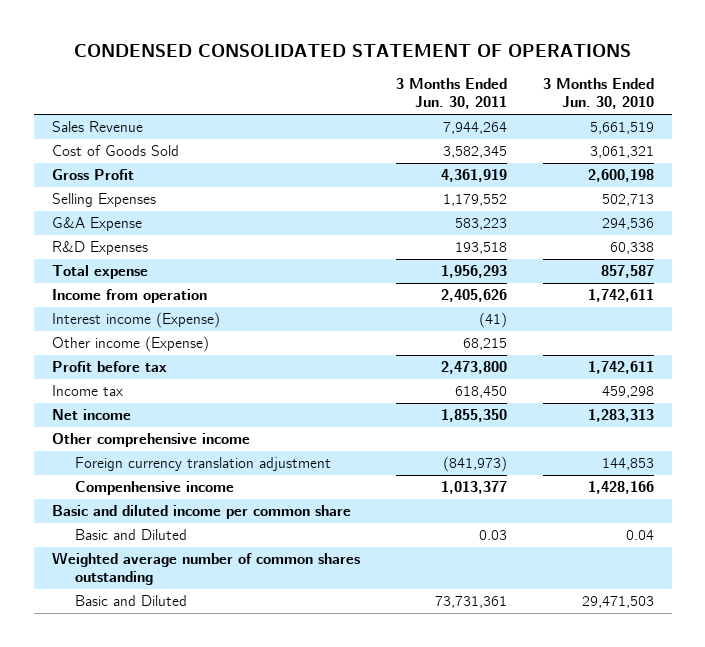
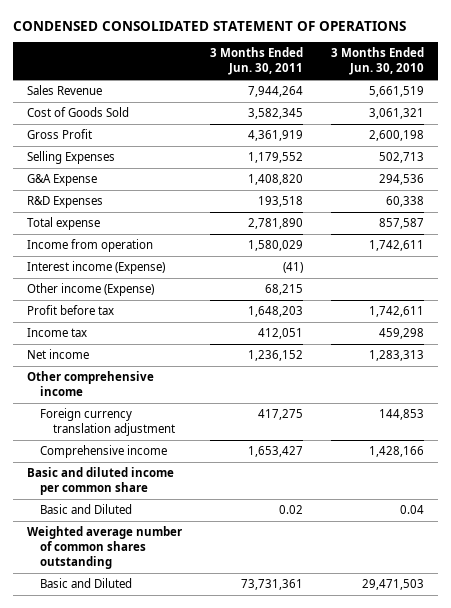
[454,218,507,231] 583,223 -> [247,173,303,185] 1,408,820
[440,265,507,279] 1,956,293 -> [247,217,303,229] 2,781,890
[440,289,507,303] 2,405,626 -> [247,239,303,251] 1,580,029
[440,361,507,375] 2,473,800 -> [247,305,303,317] 1,648,203
[454,386,507,399] 618,450 -> [257,327,303,339] 412,051
[440,409,507,423] 1,855,350 -> [247,349,303,361] 1,236,152
[442,456,507,473] (841,973) -> [257,408,303,420] 417,275
[74,481,234,496] Compenhensive income -> [40,444,168,458] Comprehensive income
[440,481,507,495] 1,013,377 -> [247,445,303,457] 1,653,427
[478,530,507,541] 0.03 -> [278,504,303,514] 0.02

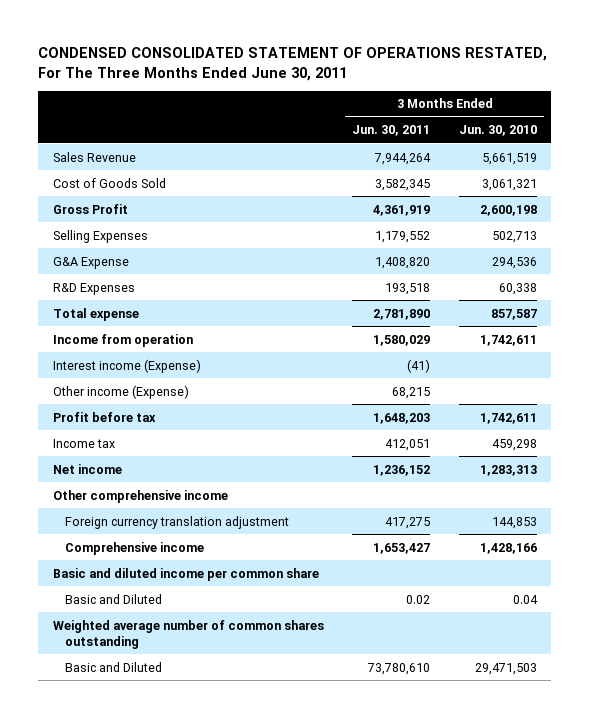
[12,20,406,31] CONDENSED CONSOLIDATED STATEMENT OF OPERATIONS -> [38,47,548,81] CONDENSED CONSOLIDATED STATEMENT OF OPERATIONS RESTATED, For The Three Months Ended June 30, 2011
[240,578,303,590] 73,731,361 -> [367,662,431,675] 73,780,610

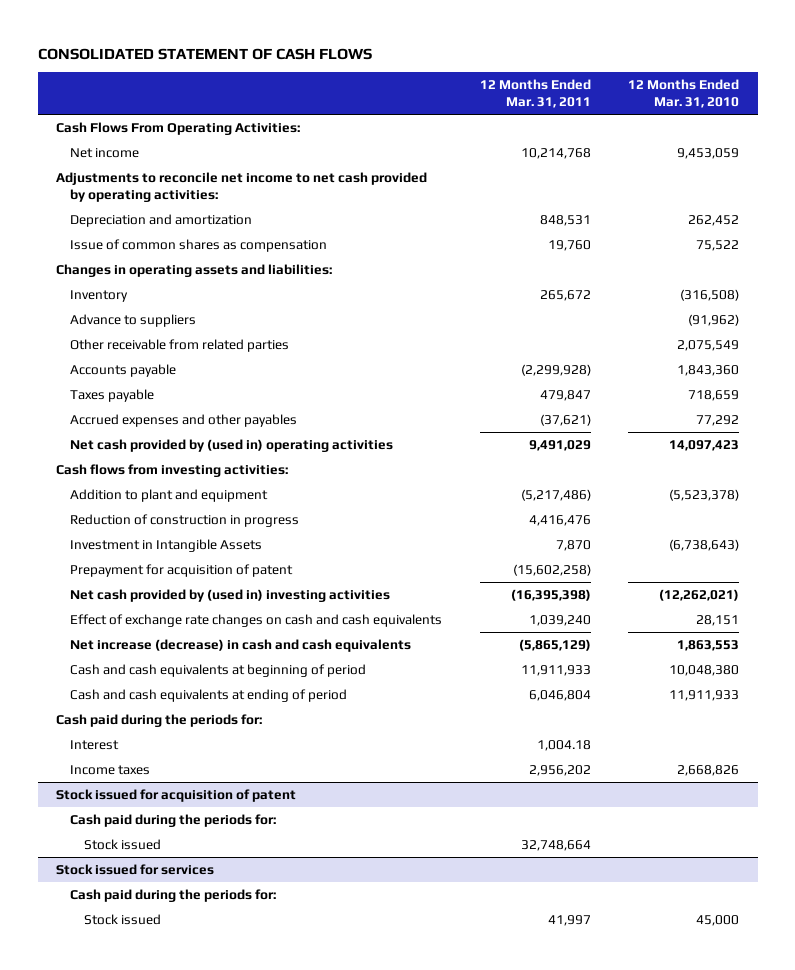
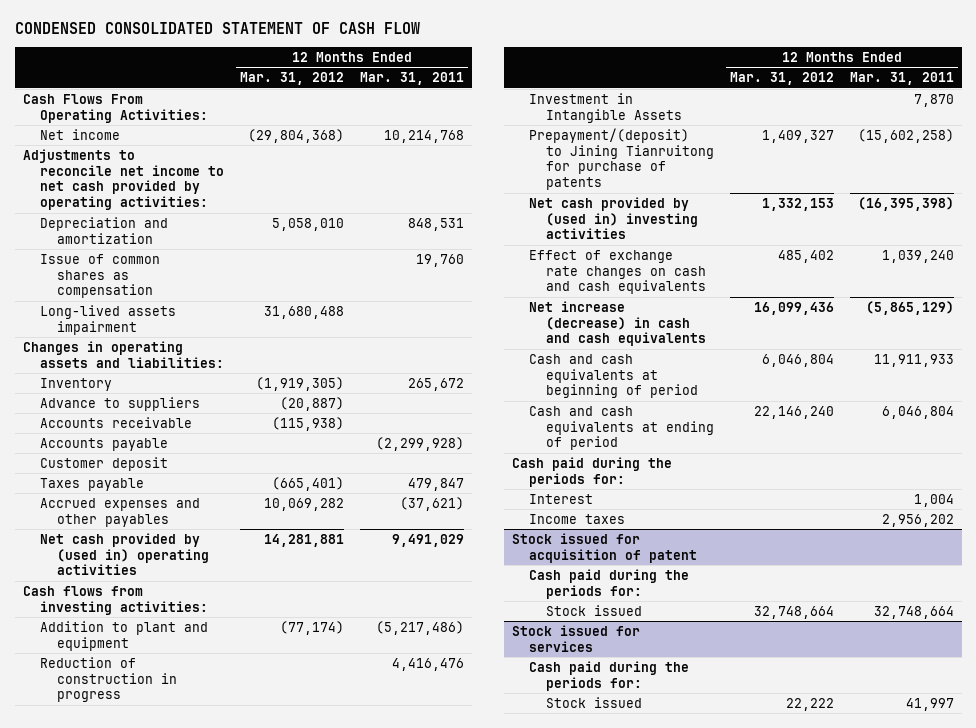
[37,47,372,60] CONSOLIDATED STATEMENT OF CASH FLOWS -> [14,22,420,35] CONDENSED CONSOLIDATED STATEMENT OF CASH FLOW
[627,78,739,108] 12 Months Ended Mar. 31, 2010 -> none
none -> [240,72,345,86] Mar. 31, 2012
none -> [39,304,176,335] Long-lived assets impairment
[70,338,290,352] Other receivable from related parties -> none
none -> [39,416,192,428] Accounts receivable
none -> [39,456,168,471] Customer deposit
[70,563,294,577] Prepayment for acquisition of patent -> [529,127,714,191] Prepayment/(deposit) to Jining Tianruitong for purchase of patents
[536,739,591,751] 1,004.18 -> [913,493,954,507] 1,004

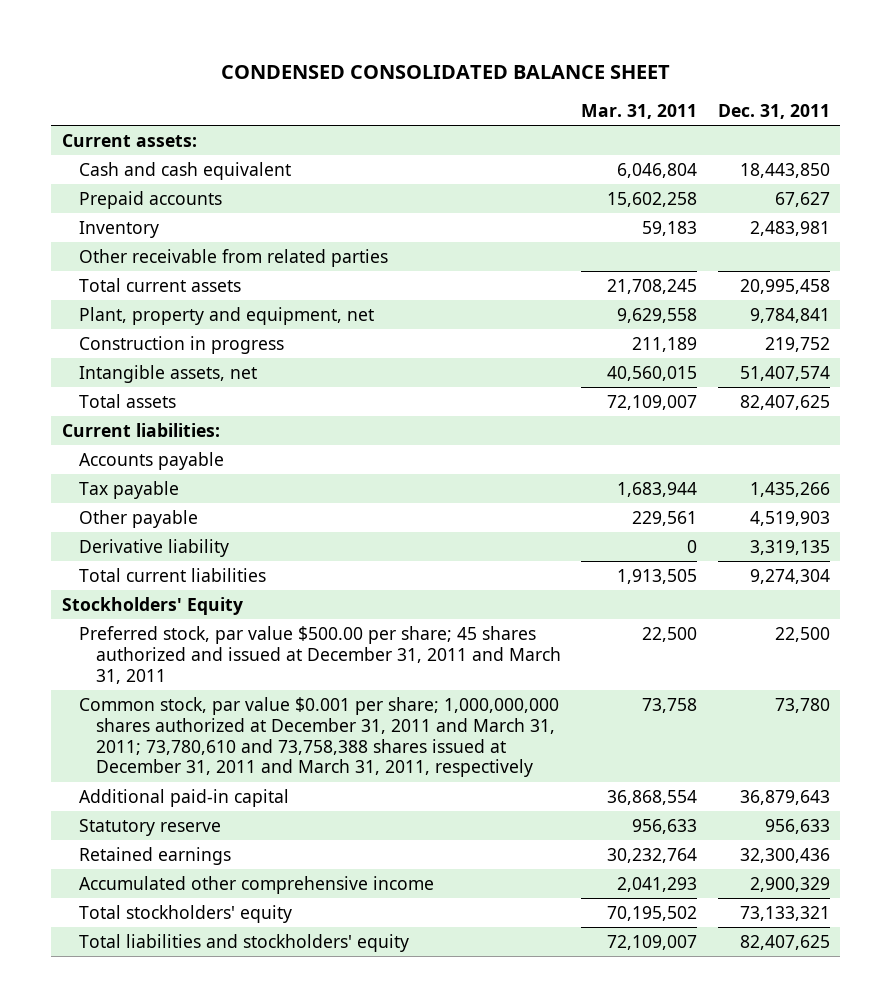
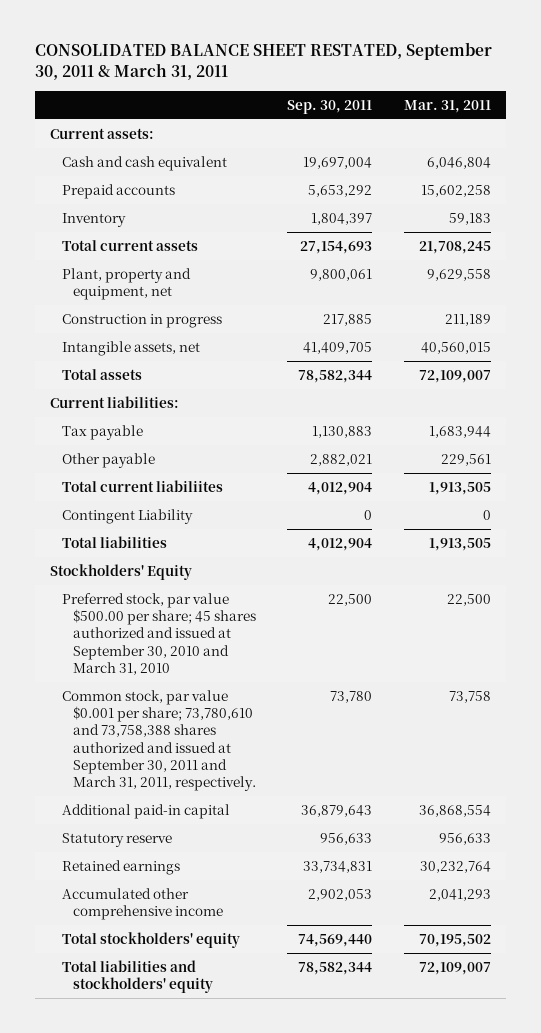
[220,64,670,79] CONDENSED CONSOLIDATED BALANCE SHEET -> [34,41,492,81] CONSOLIDATED BALANCE SHEET RESTATED, September 30, 2011 & March 31, 2011
[717,104,830,120] Dec. 31, 2011 -> none
none -> [287,99,373,114] Sep. 30, 2011
[78,248,388,267] Other receivable from related parties -> none
[78,451,224,470] Accounts payable -> none
[78,538,229,557] Derivative liability -> none
[78,567,266,582] Total current liabilities -> [61,479,223,492] Total current liabiliites
none -> [61,508,193,524] Contingent Liability
none -> [61,535,167,548] Total liabilities
[78,625,561,684] Preferred stock, par value $500.00 per share; 45 shares authorized and issued at December 31, 2011 and March 31, 2011 -> [61,592,257,675] Preferred stock, par value $500.00 per share; 45 shares authorized and issued at September 30, 2010 and March 31, 2010
[78,696,559,778] Common stock, par value $0.001 per share; 1,000,000,000 shares authorized at December 31, 2011 and March 31, 2011; 73,780,610 and 73,758,388 shares issued at December 31, 2011 and March 31, 2011, respectively -> [61,689,257,792] Common stock, par value $0.001 per share; 73,780,610 and 73,758,388 shares authorized and issued at September 30, 2011 and March 31, 2011, respectively.

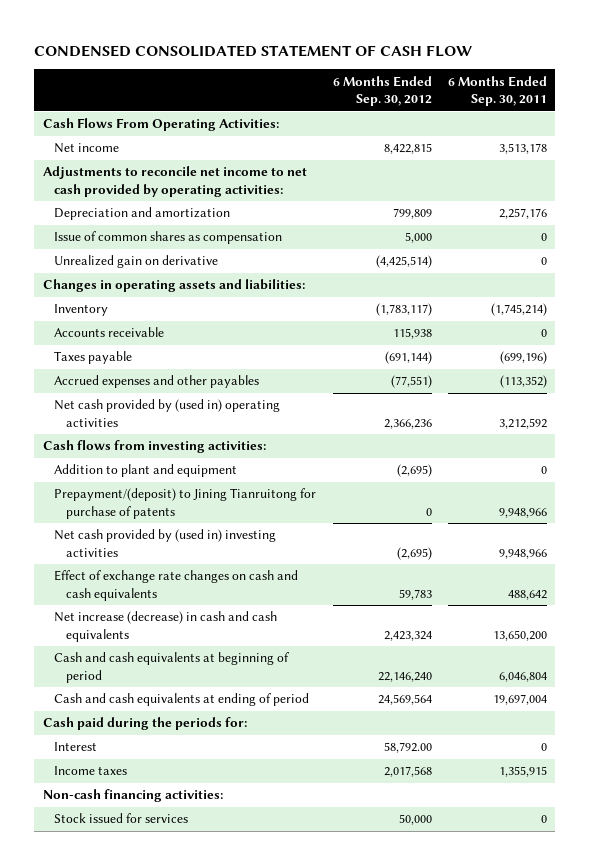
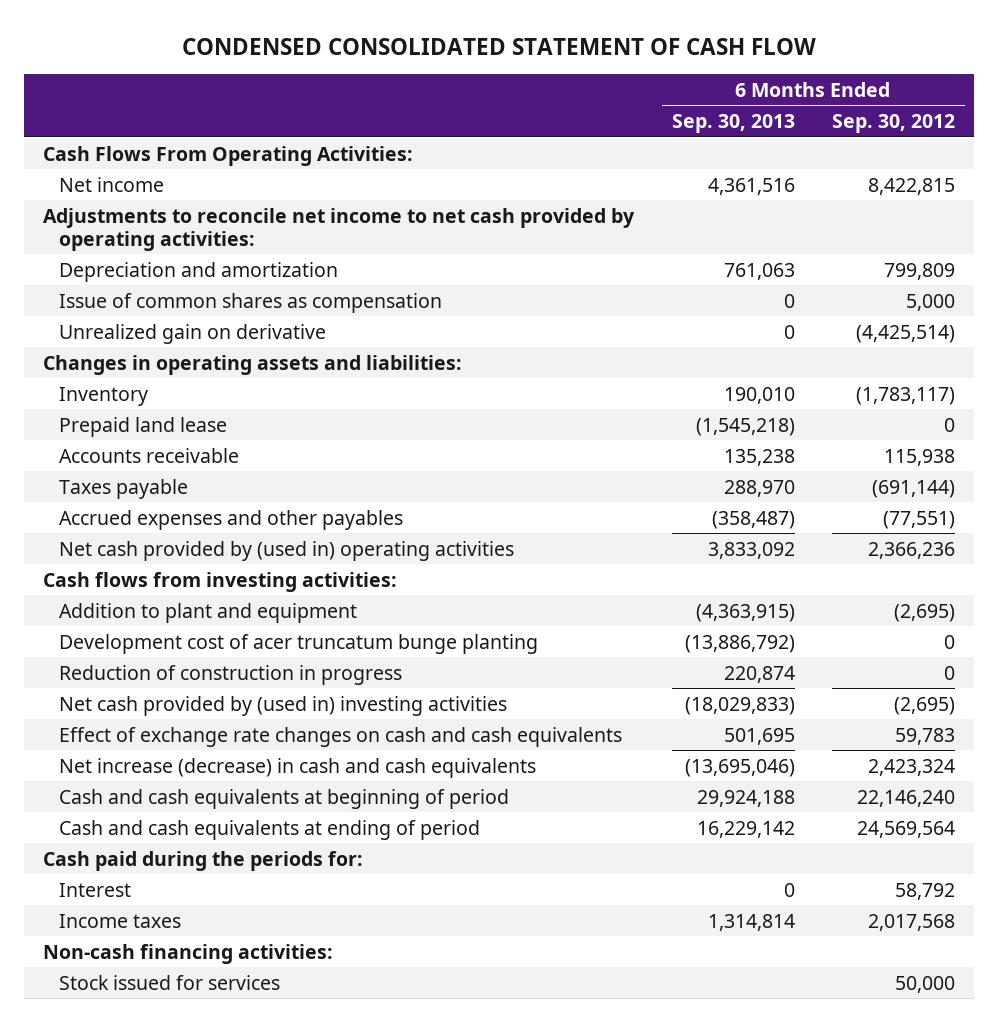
[448,75,548,107] 6 Months Ended Sep. 30, 2011 -> none
none -> [671,113,795,133] Sep. 30, 2013
none -> [59,416,228,437] Prepaid land lease
[54,488,317,519] Prepayment/(deposit) to Jining Tianruitong for purchase of patents -> none
none -> [59,633,539,654] Development cost of acer truncatum bunge planting
none -> [59,664,403,685] Reduction of construction in progress
[383,742,432,754] 58,792.00 -> [895,882,956,900] 58,792

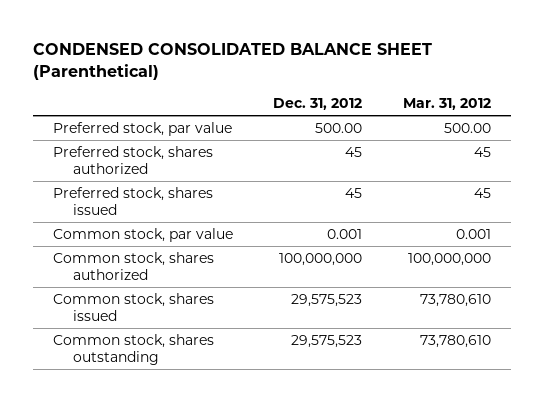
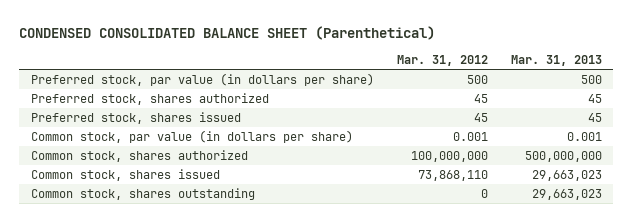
[273,97,363,110] Dec. 31, 2012 -> none
none -> [510,54,602,66] Mar. 31, 2013
[53,122,233,137] Preferred stock, par value -> [30,73,374,87] Preferred stock, par value (in dollars per share)
[443,123,491,134] 500.00 -> [466,75,488,85] 500
[53,228,234,243] Common stock, par value -> [30,130,353,144] Common stock, par value (in dollars per share)
[419,294,491,308] 73,780,610 -> [417,170,488,182] 73,868,110
[419,335,491,349] 73,780,610 -> [480,189,488,199] 0

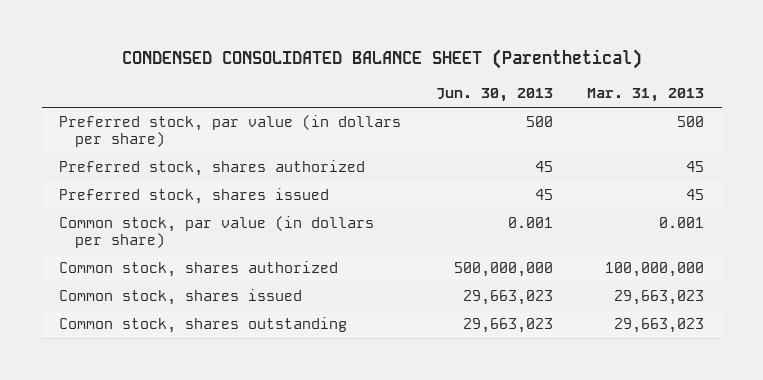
[396,54,488,66] Mar. 31, 2012 -> none
none -> [435,88,553,103] Jun. 30, 2013
[524,151,602,163] 500,000,000 -> [605,262,705,278] 100,000,000

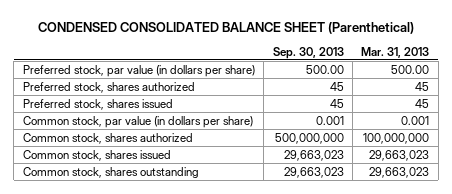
[435,88,553,103] Jun. 30, 2013 -> none
none -> [272,46,344,59] Sep. 30, 2013
[677,116,705,128] 500 -> [391,64,430,74] 500.00

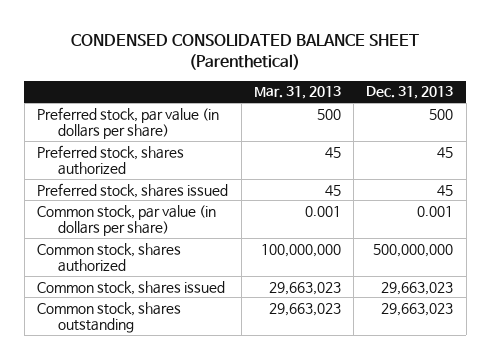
[272,46,344,59] Sep. 30, 2013 -> none
none -> [366,86,454,100] Dec. 31, 2013
[391,64,430,74] 500.00 -> [316,108,341,120] 500

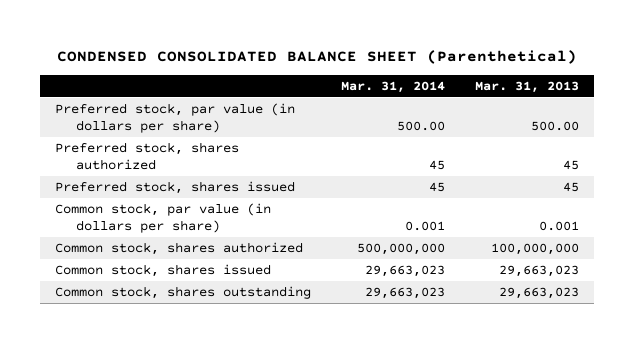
[366,86,454,100] Dec. 31, 2013 -> none
none -> [340,80,445,93] Mar. 31, 2014
[316,108,341,120] 500 -> [530,121,579,132] 500.00

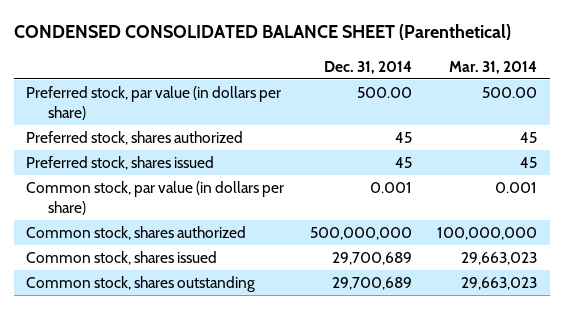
[474,80,579,93] Mar. 31, 2013 -> none
none -> [323,60,412,74] Dec. 31, 2014
[356,242,445,255] 500,000,000 -> [436,227,537,241] 100,000,000

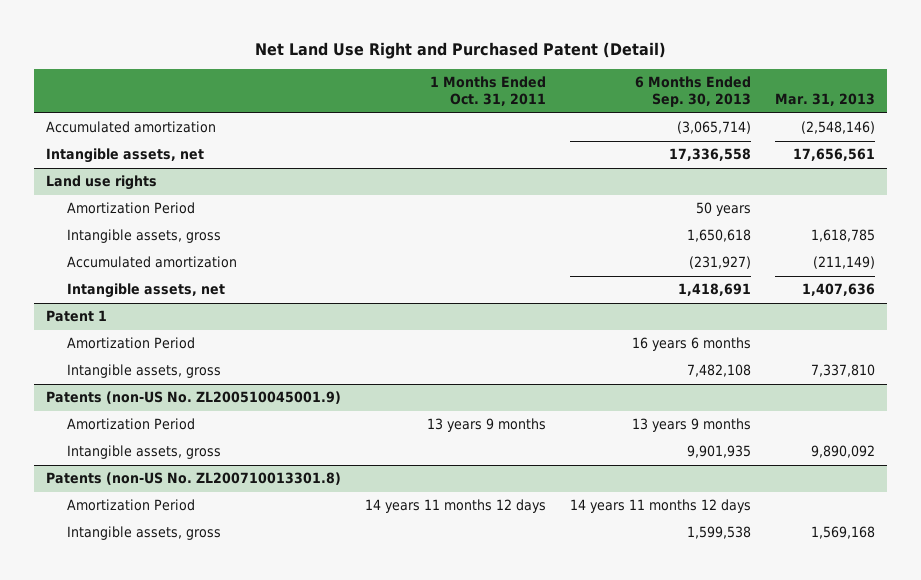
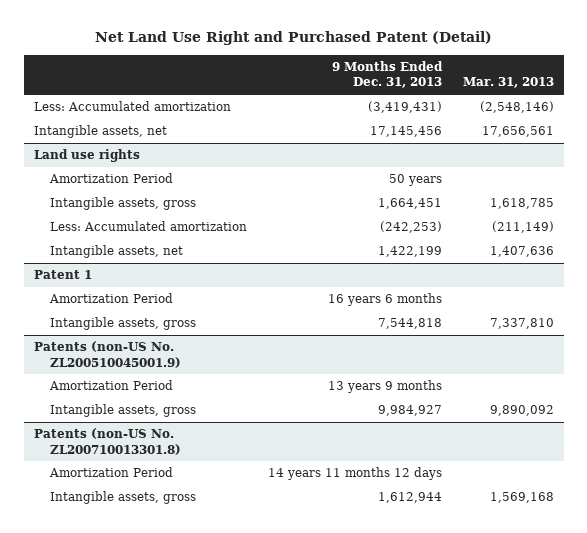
[430,76,547,106] 1 Months Ended Oct. 31, 2011 -> none
[635,76,752,107] 6 Months Ended Sep. 30, 2013 -> none
none -> [331,61,443,89] 9 Months Ended Dec. 31, 2013
[46,121,217,134] Accumulated amortization -> [33,101,231,112] Less: Accumulated amortization
[66,256,237,269] Accumulated amortization -> [50,221,248,232] Less: Accumulated amortization

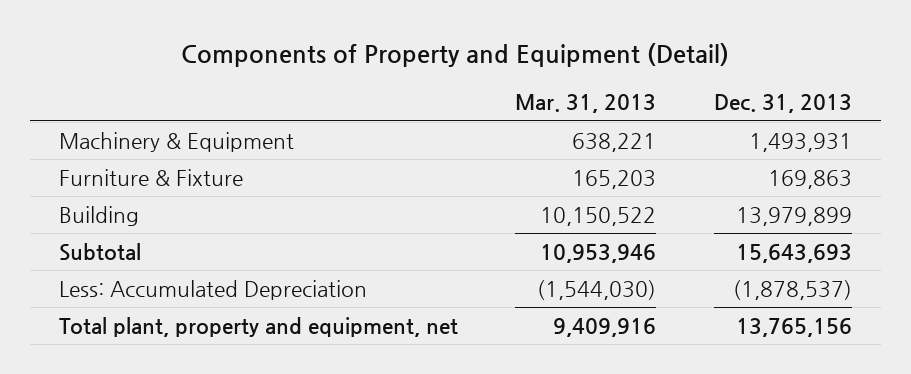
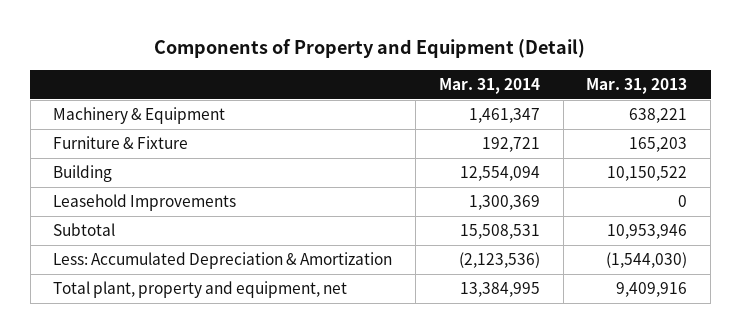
[714,94,853,114] Dec. 31, 2013 -> none
none -> [438,77,540,94] Mar. 31, 2014
none -> [53,194,237,212] Leasehold Improvements
[58,280,367,301] Less: Accumulated Depreciation -> [53,252,393,270] Less: Accumulated Depreciation & Amortization

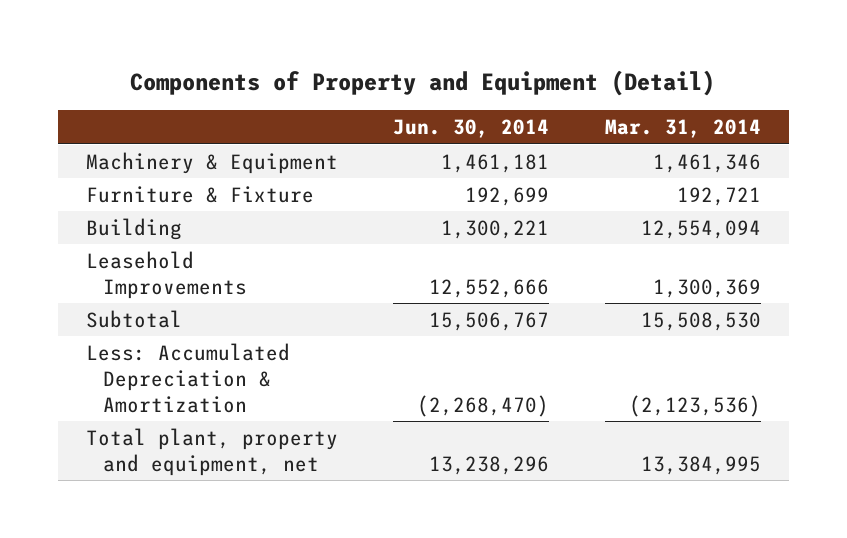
[586,77,688,94] Mar. 31, 2013 -> none
none -> [393,119,550,139] Jun. 30, 2014
[468,108,540,124] 1,461,347 -> [652,153,761,173] 1,461,346
[459,224,540,240] 15,508,531 -> [640,311,761,331] 15,508,530

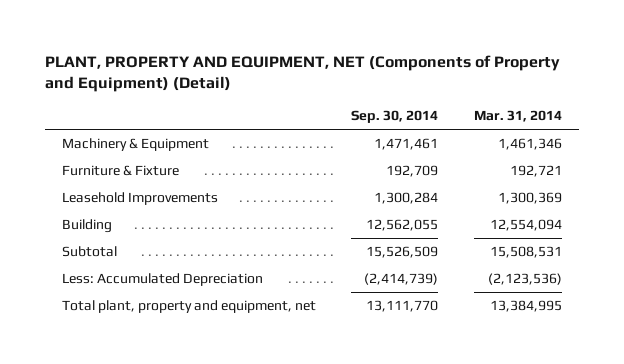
[130,69,716,96] Components of Property and Equipment (Detail) -> [44,54,560,93] PLANT, PROPERTY AND EQUIPMENT, NET (Components of Property and Equipment) (Detail)
[393,119,550,139] Jun. 30, 2014 -> none
none -> [351,110,439,124] Sep. 30, 2014
[85,217,182,240] Building -> [62,218,113,233] Building
[640,311,761,331] 15,508,530 -> [489,245,562,258] 15,508,531
[85,342,290,414] Less: Accumulated Depreciation & Amortization -> [62,272,264,286] Less: Accumulated Depreciation

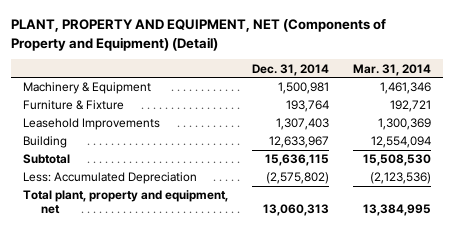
[351,110,439,124] Sep. 30, 2014 -> none
none -> [251,63,329,76] Dec. 31, 2014
[489,245,562,258] 15,508,531 -> [363,154,432,167] 15,508,530

